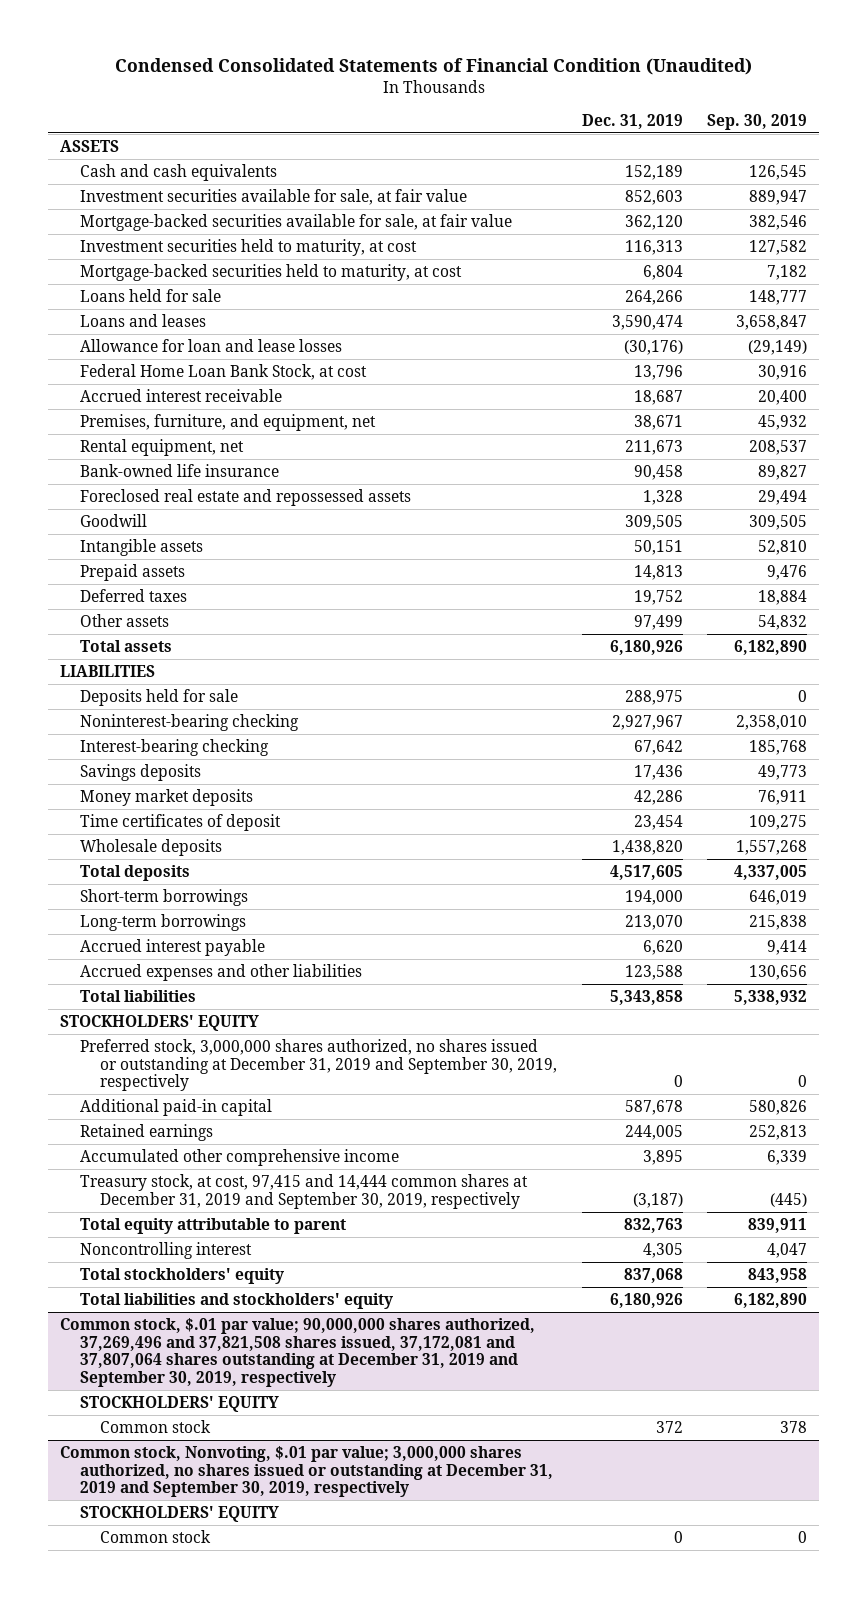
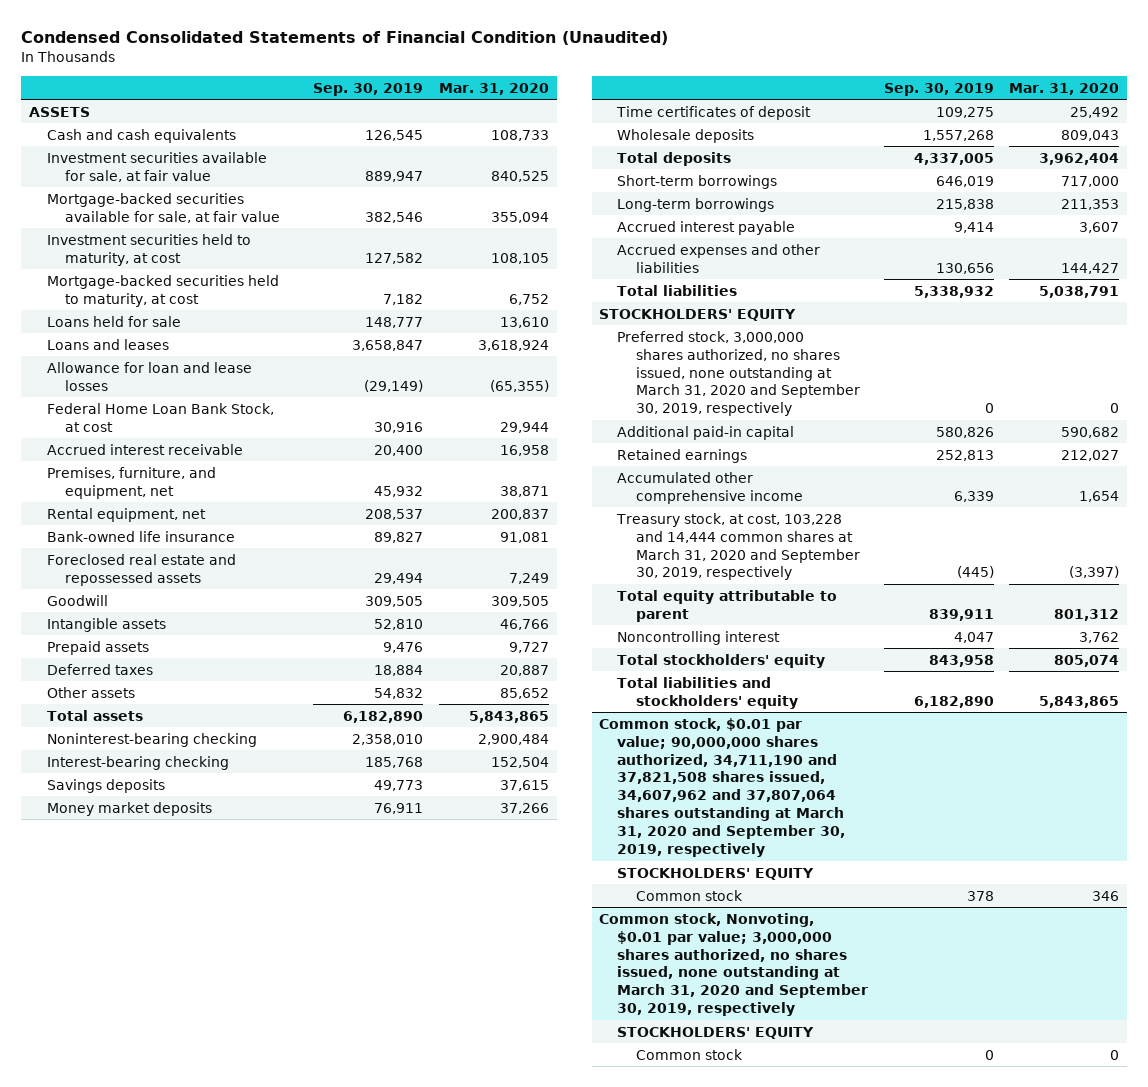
[581,113,683,129] Dec. 31, 2019 -> none
none -> [438,82,549,95] Mar. 31, 2020
[60,664,156,677] LIABILITIES -> none
[80,688,239,706] Deposits held for sale -> none
[80,1038,558,1092] Preferred stock, 3,000,000 shares authorized, no shares issued or outstanding at December 31, 2019 and September 30, 2019, respectively -> [617,330,860,417] Preferred stock, 3,000,000 shares authorized, no shares issued, none outstanding at March 31, 2020 and September 30, 2019, respectively
[80,1173,529,1209] Treasury stock, at cost, 97,415 and 14,444 common shares at December 31, 2019 and September 30, 2019, respectively -> [616,512,860,581] Treasury stock, at cost, 103,228 and 14,444 common shares at March 31, 2020 and September 30, 2019, respectively
[60,1317,536,1388] Common stock, $.01 par value; 90,000,000 shares authorized, 37,269,496 and 37,821,508 shares issued, 37,172,081 and 37,807,064 shares outstanding at December 31, 2019 and September 30, 2019, respectively -> [599,717,846,857] Common stock, $0.01 par value; 90,000,000 shares authorized, 34,711,190 and 37,821,508 shares issued, 34,607,962 and 37,807,064 shares outstanding at March 31, 2020 and September 30, 2019, respectively
[60,1445,554,1498] Common stock, Nonvoting, $.01 par value; 3,000,000 shares authorized, no shares issued or outstanding at December 31, 2019 and September 30, 2019, respectively -> [599,912,869,1017] Common stock, Nonvoting, $0.01 par value; 3,000,000 shares authorized, no shares issued, none outstanding at March 31, 2020 and September 30, 2019, respectively

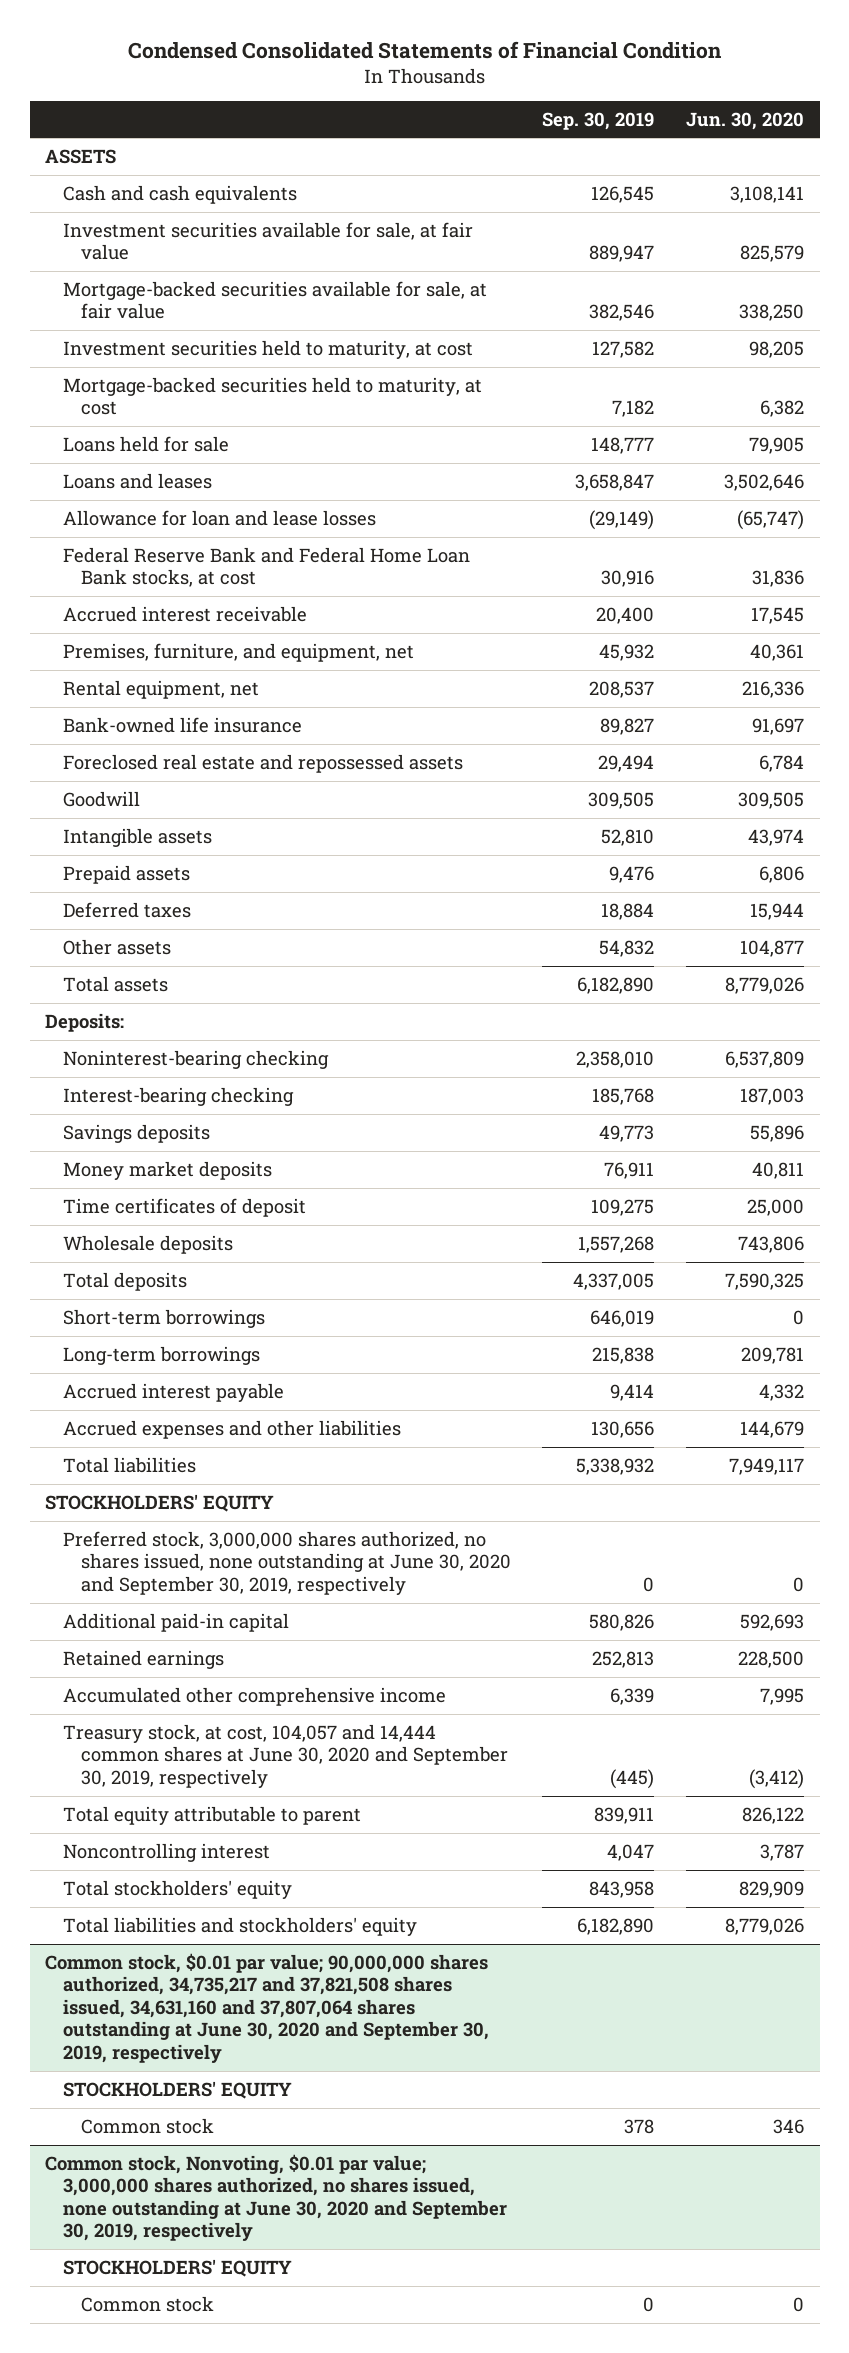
[21,30,669,45] Condensed Consolidated Statements of Financial Condition (Unaudited) -> [127,40,722,59] Condensed Consolidated Statements of Financial Condition
[438,82,549,95] Mar. 31, 2020 -> none
none -> [686,111,805,130] Jun. 30, 2020
[46,402,274,432] Federal Home Loan Bank Stock, at cost -> [63,546,471,588] Federal Reserve Bank and Federal Home Loan Bank stocks, at cost
none -> [45,1012,125,1032] Deposits:
[617,330,860,417] Preferred stock, 3,000,000 shares authorized, no shares issued, none outstanding at March 31, 2020 and September 30, 2019, respectively -> [63,1530,511,1595] Preferred stock, 3,000,000 shares authorized, no shares issued, none outstanding at June 30, 2020 and September 30, 2019, respectively
[616,512,860,581] Treasury stock, at cost, 103,228 and 14,444 common shares at March 31, 2020 and September 30, 2019, respectively -> [63,1723,508,1788] Treasury stock, at cost, 104,057 and 14,444 common shares at June 30, 2020 and September 30, 2019, respectively
[599,717,846,857] Common stock, $0.01 par value; 90,000,000 shares authorized, 34,711,190 and 37,821,508 shares issued, 34,607,962 and 37,807,064 shares outstanding at March 31, 2020 and September 30, 2019, respectively -> [45,1952,490,2063] Common stock, $0.01 par value; 90,000,000 shares authorized, 34,735,217 and 37,821,508 shares issued, 34,631,160 and 37,807,064 shares outstanding at June 30, 2020 and September 30, 2019, respectively
[599,912,869,1017] Common stock, Nonvoting, $0.01 par value; 3,000,000 shares authorized, no shares issued, none outstanding at March 31, 2020 and September 30, 2019, respectively -> [45,2153,508,2242] Common stock, Nonvoting, $0.01 par value; 3,000,000 shares authorized, no shares issued, none outstanding at June 30, 2020 and September 30, 2019, respectively

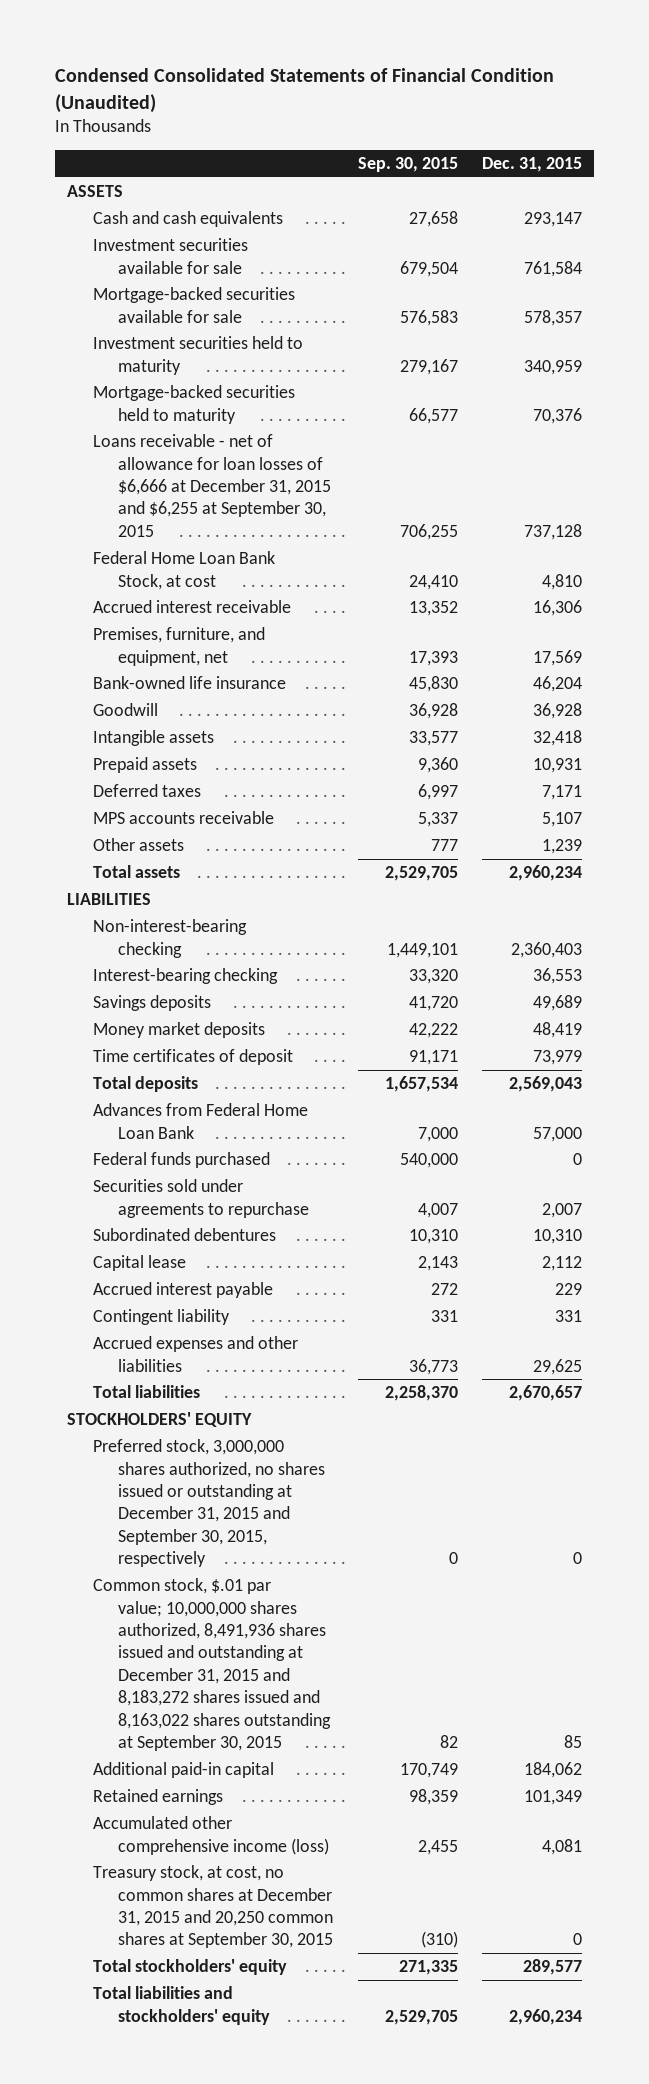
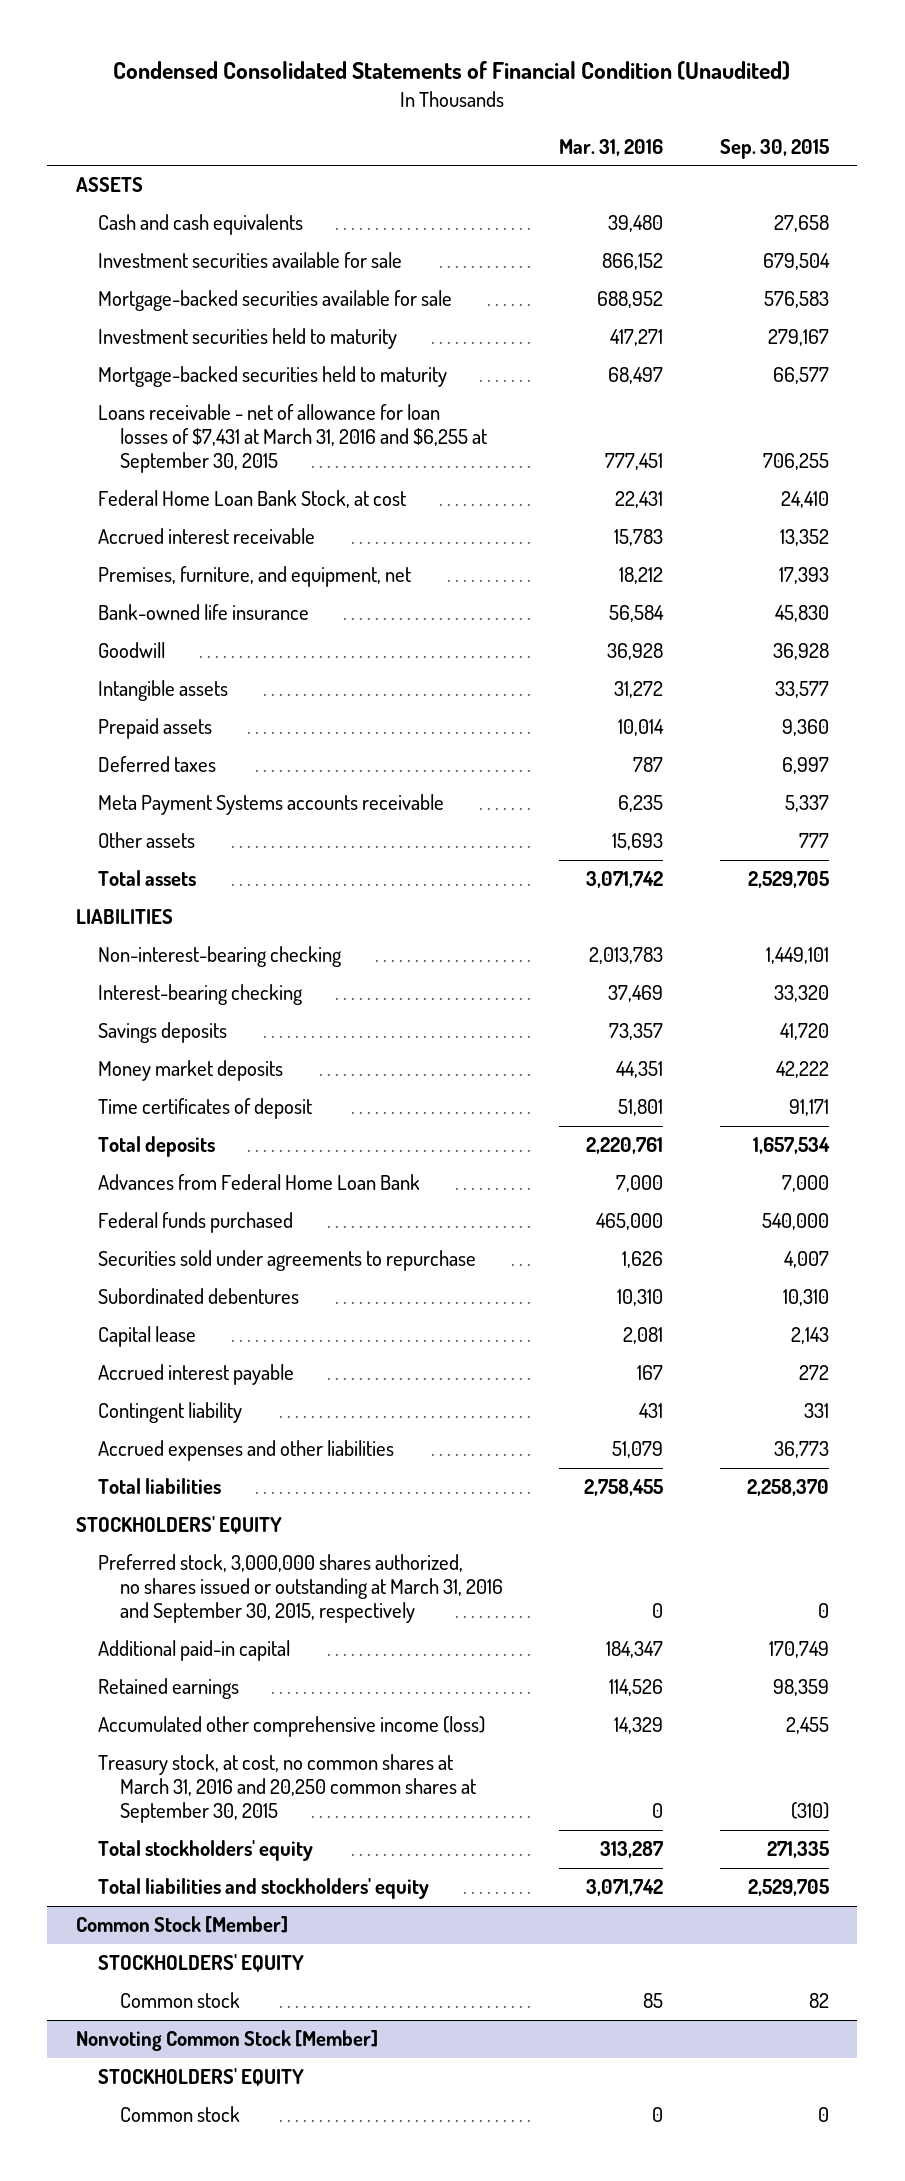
[481,157,582,173] Dec. 31, 2015 -> none
none -> [559,138,664,156] Mar. 31, 2016
[92,434,332,537] Loans receivable - net of allowance for loan losses of $6,666 at December 31, 2015 and $6,255 at September 30, 2015 -> [97,404,487,474] Loans receivable - net of allowance for loan losses of $7,431 at March 31, 2016 and $6,255 at September 30, 2015
[92,811,274,825] MPS accounts receivable -> [97,794,444,816] Meta Payment Systems accounts receivable
[92,1578,332,1752] Common stock, $.01 par value; 10,000,000 shares authorized, 8,491,936 shares issued and outstanding at December 31, 2015 and 8,183,272 shares issued and 8,163,022 shares outstanding at September 30, 2015 -> none
[92,1439,326,1568] Preferred stock, 3,000,000 shares authorized, no shares issued or outstanding at December 31, 2015 and September 30, 2015, respectively -> [97,1554,503,1624] Preferred stock, 3,000,000 shares authorized, no shares issued or outstanding at March 31, 2016 and September 30, 2015, respectively
[92,1865,334,1949] Treasury stock, at cost, no common shares at December 31, 2015 and 20,250 common shares at September 30, 2015 -> [97,1754,476,1824] Treasury stock, at cost, no common shares at March 31, 2016 and 20,250 common shares at September 30, 2015
none -> [75,1916,288,1934] Common Stock [Member]
none -> [97,1954,304,1973] STOCKHOLDERS' EQUITY
none -> [119,1992,240,2009] Common stock
none -> [75,2030,378,2052] Nonvoting Common Stock [Member]
none -> [97,2068,304,2087] STOCKHOLDERS' EQUITY
none -> [119,2106,240,2123] Common stock

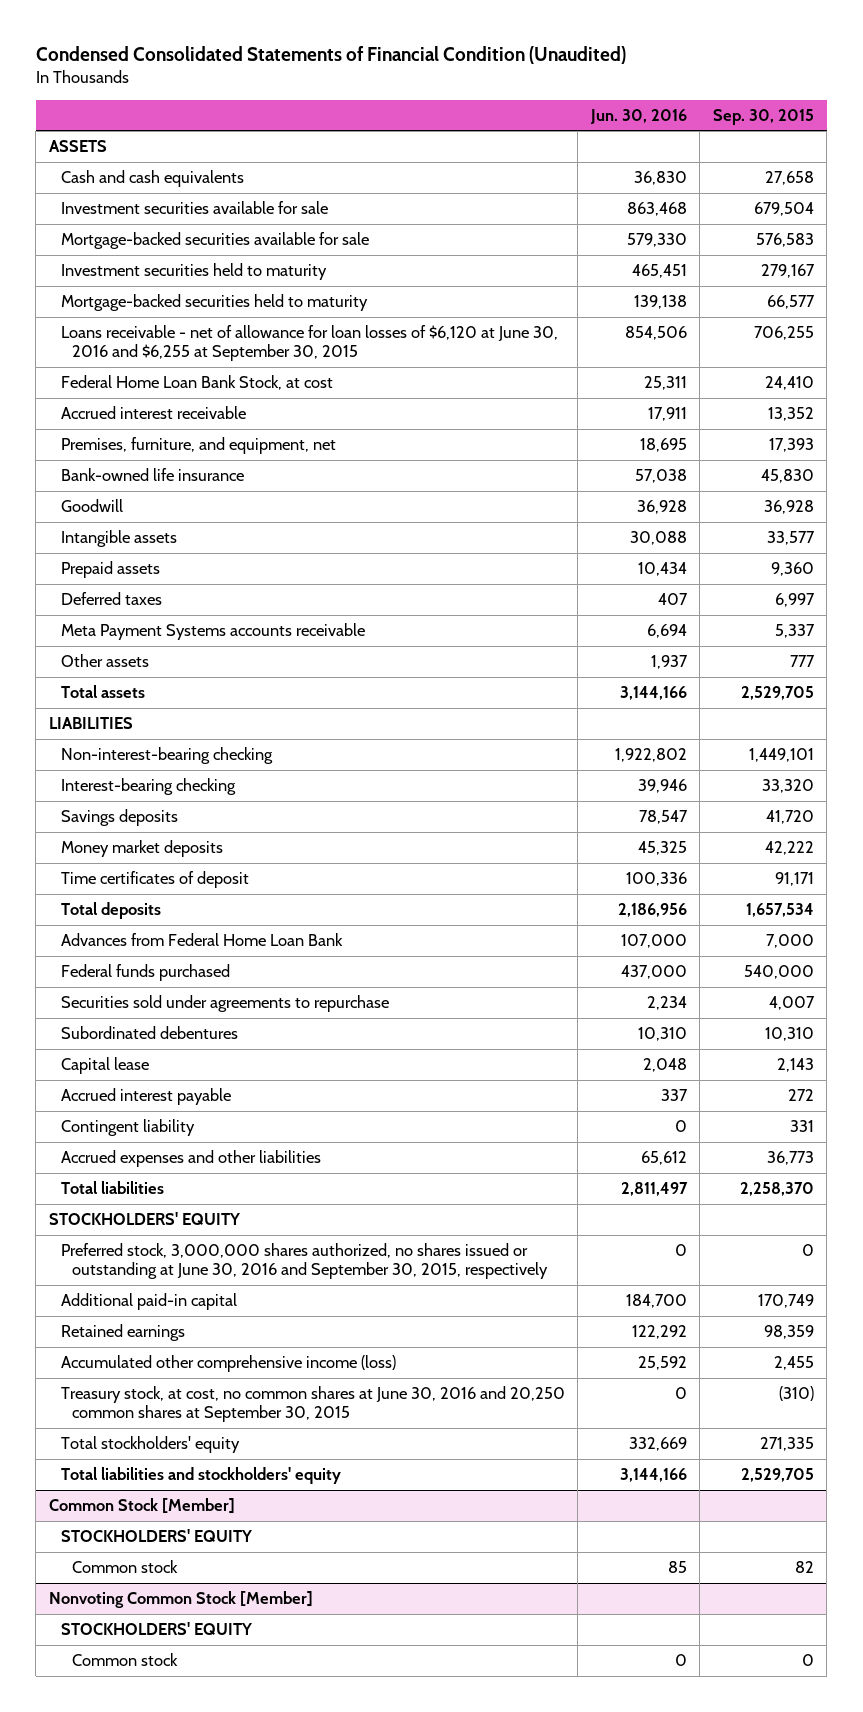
[559,138,664,156] Mar. 31, 2016 -> none
none -> [589,108,687,124] Jun. 30, 2016
[97,404,487,474] Loans receivable - net of allowance for loan losses of $7,431 at March 31, 2016 and $6,255 at September 30, 2015 -> [60,325,558,362] Loans receivable - net of allowance for loan losses of $6,120 at June 30, 2016 and $6,255 at September 30, 2015
[97,1554,503,1624] Preferred stock, 3,000,000 shares authorized, no shares issued or outstanding at March 31, 2016 and September 30, 2015, respectively -> [60,1243,549,1280] Preferred stock, 3,000,000 shares authorized, no shares issued or outstanding at June 30, 2016 and September 30, 2015, respectively
[97,1754,476,1824] Treasury stock, at cost, no common shares at March 31, 2016 and 20,250 common shares at September 30, 2015 -> [60,1386,565,1423] Treasury stock, at cost, no common shares at June 30, 2016 and 20,250 common shares at September 30, 2015

